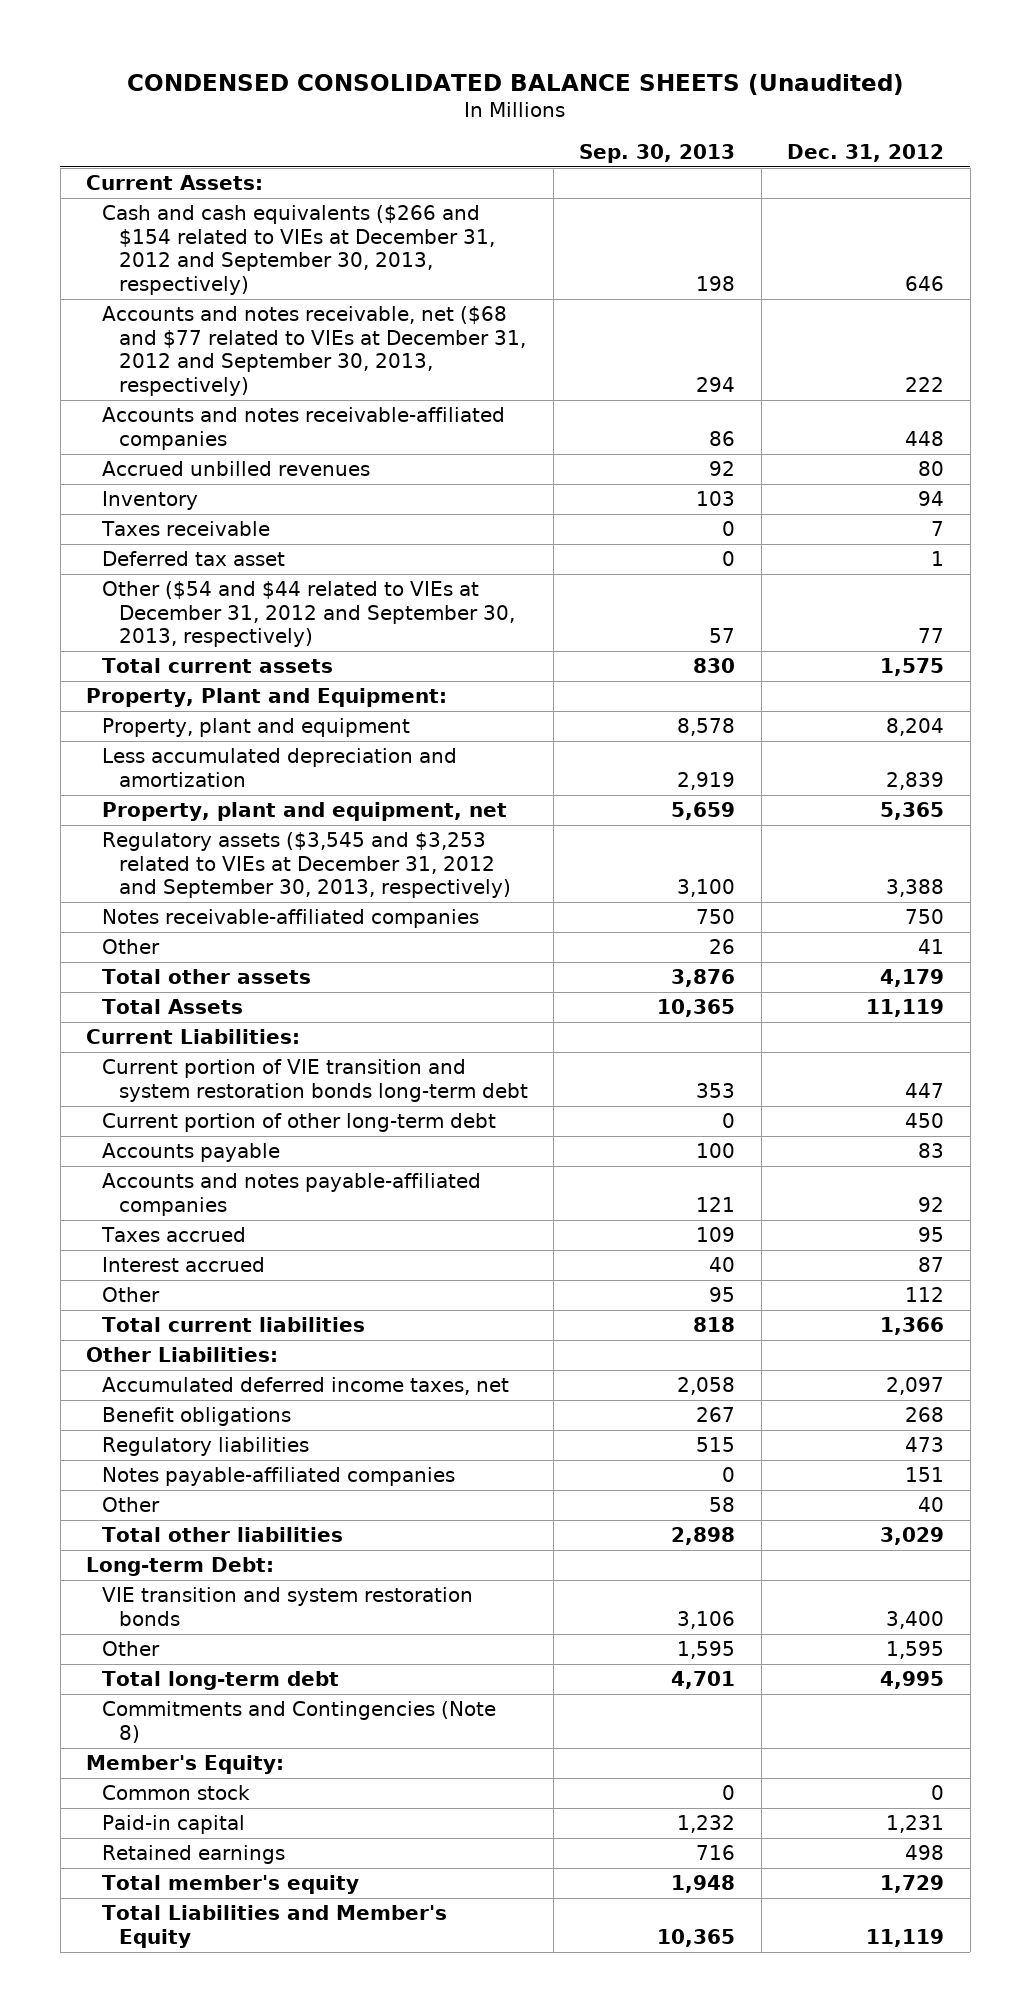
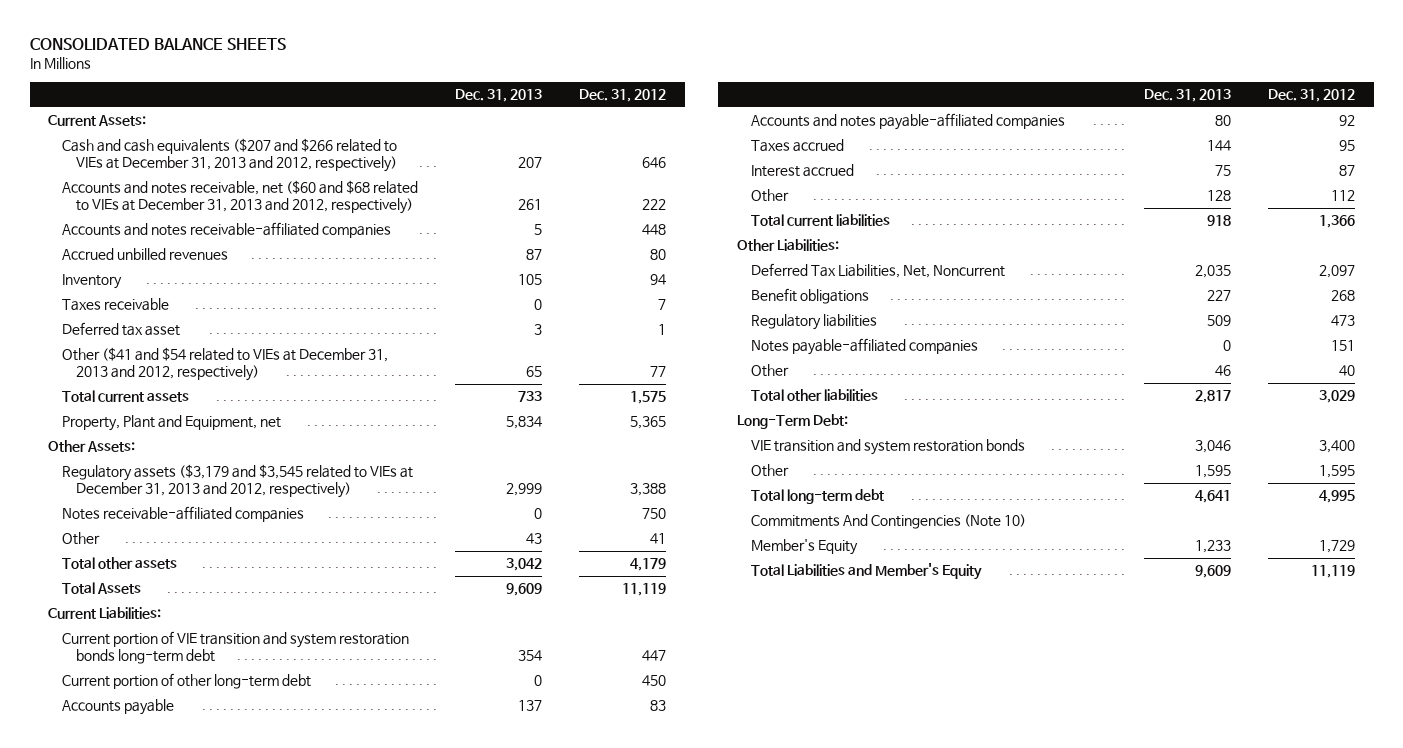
[127,73,905,95] CONDENSED CONSOLIDATED BALANCE SHEETS (Unaudited) -> [29,38,286,51] CONSOLIDATED BALANCE SHEETS
[579,143,736,163] Sep. 30, 2013 -> none
none -> [455,89,543,103] Dec. 31, 2013
[102,205,495,295] Cash and cash equivalents ($266 and $154 related to VIEs at December 31, 2012 and September 30, 2013, respectively) -> [61,138,397,173] Cash and cash equivalents ($207 and $266 related to VIEs at December 31, 2013 and 2012, respectively)
[102,306,526,396] Accounts and notes receivable, net ($68 and $77 related to VIEs at December 31, 2012 and September 30, 2013, respectively) -> [61,180,418,215] Accounts and notes receivable, net ($60 and $68 related to VIEs at December 31, 2013 and 2012, respectively)
[102,581,515,648] Other ($54 and $44 related to VIEs at December 31, 2012 and September 30, 2013, respectively) -> [61,347,388,382] Other ($41 and $54 related to VIEs at December 31, 2013 and 2012, respectively)
[86,688,448,708] Property, Plant and Equipment: -> none
[102,718,411,738] Property, plant and equipment -> none
[102,748,458,787] Less accumulated depreciation and amortization -> none
[102,802,508,822] Property, plant and equipment, net -> [61,415,281,432] Property, Plant and Equipment, net
none -> [48,440,136,453] Other Assets:
[102,832,511,899] Regulatory assets ($3,545 and $3,253 related to VIEs at December 31, 2012 and September 30, 2013, respectively) -> [61,464,413,499] Regulatory assets ($3,179 and $3,545 related to VIEs at December 31, 2013 and 2012, respectively)
[102,1377,510,1396] Accumulated deferred income taxes, net -> [750,263,1005,279] Deferred Tax Liabilities, Net, Noncurrent
[86,1557,275,1577] Long-term Debt: -> [736,414,848,430] Long-Term Debt:
[86,1755,285,1775] Member's Equity: -> none
[102,1785,251,1801] Common stock -> none
[102,1815,246,1835] Paid-in capital -> none
[102,1845,286,1865] Retained earnings -> none
[102,1701,497,1743] Commitments and Contingencies (Note 8) -> [750,514,1026,530] Commitments And Contingencies (Note 10)
[102,1875,360,1895] Total member's equity -> [750,539,858,556] Member's Equity

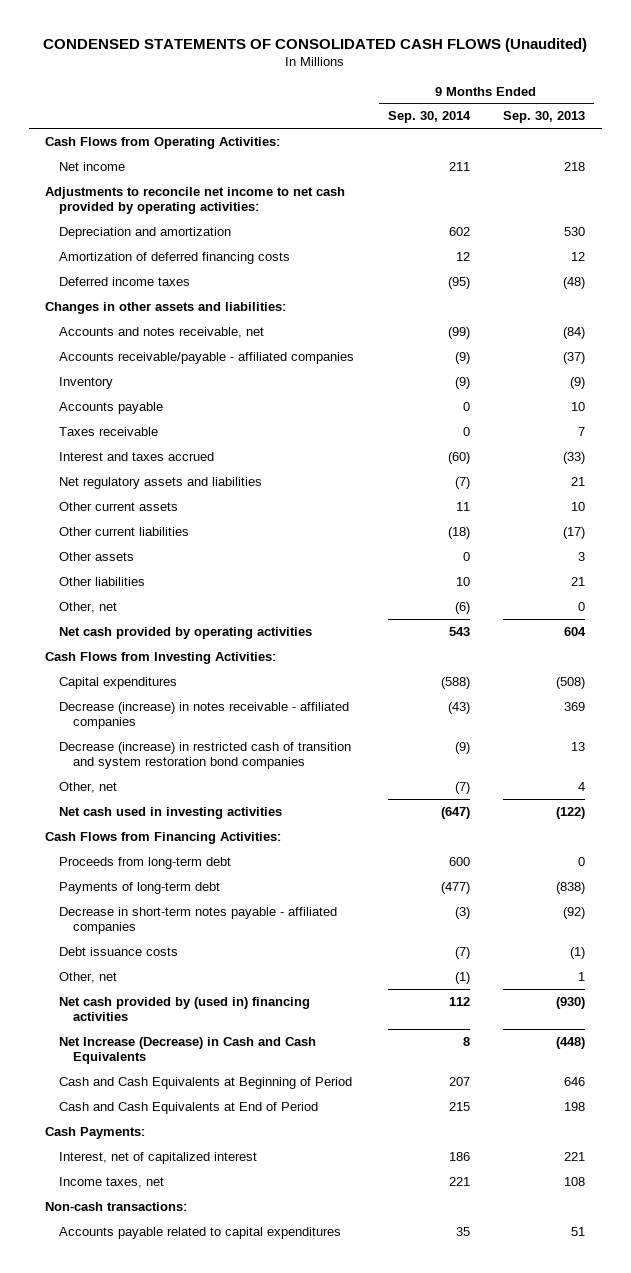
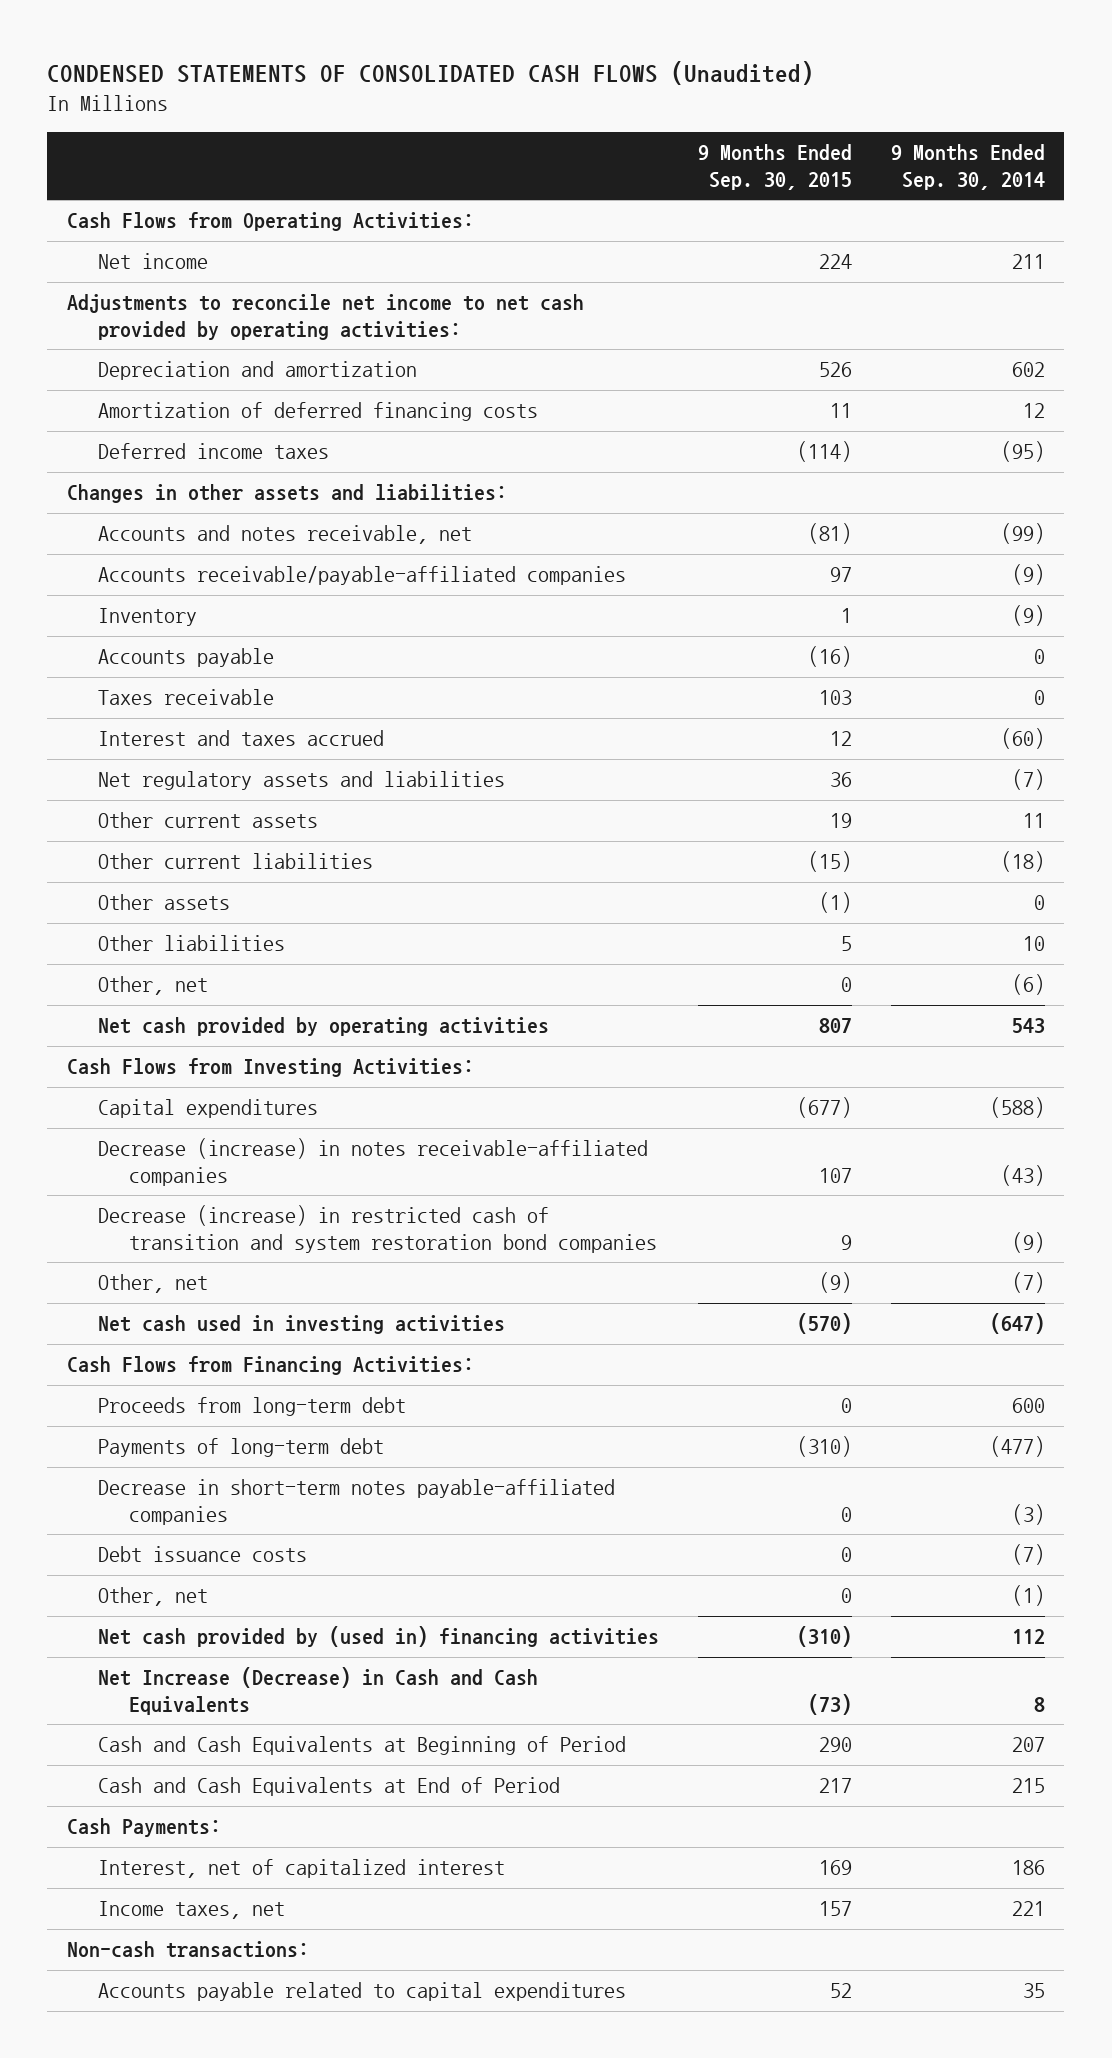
[503,111,586,124] Sep. 30, 2013 -> none
none -> [697,144,852,190] 9 Months Ended Sep. 30, 2015
[59,351,355,364] Accounts receivable/payable - affiliated companies -> [98,566,627,586] Accounts receivable/payable-affiliated companies
[59,701,350,730] Decrease (increase) in notes receivable - affiliated companies -> [98,1138,649,1186] Decrease (increase) in notes receivable-affiliated companies
[59,906,338,935] Decrease in short-term notes payable - affiliated companies -> [98,1479,616,1525] Decrease in short-term notes payable-affiliated companies

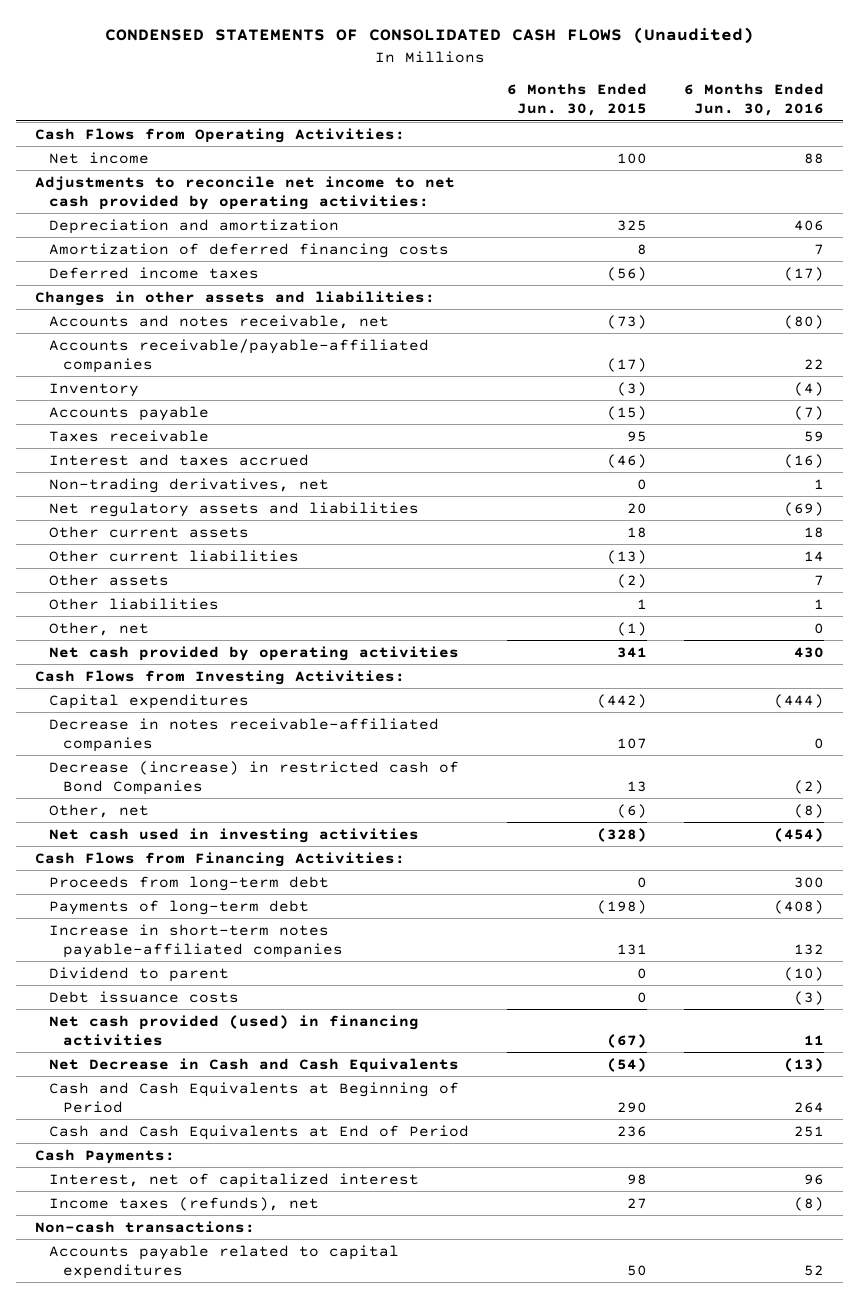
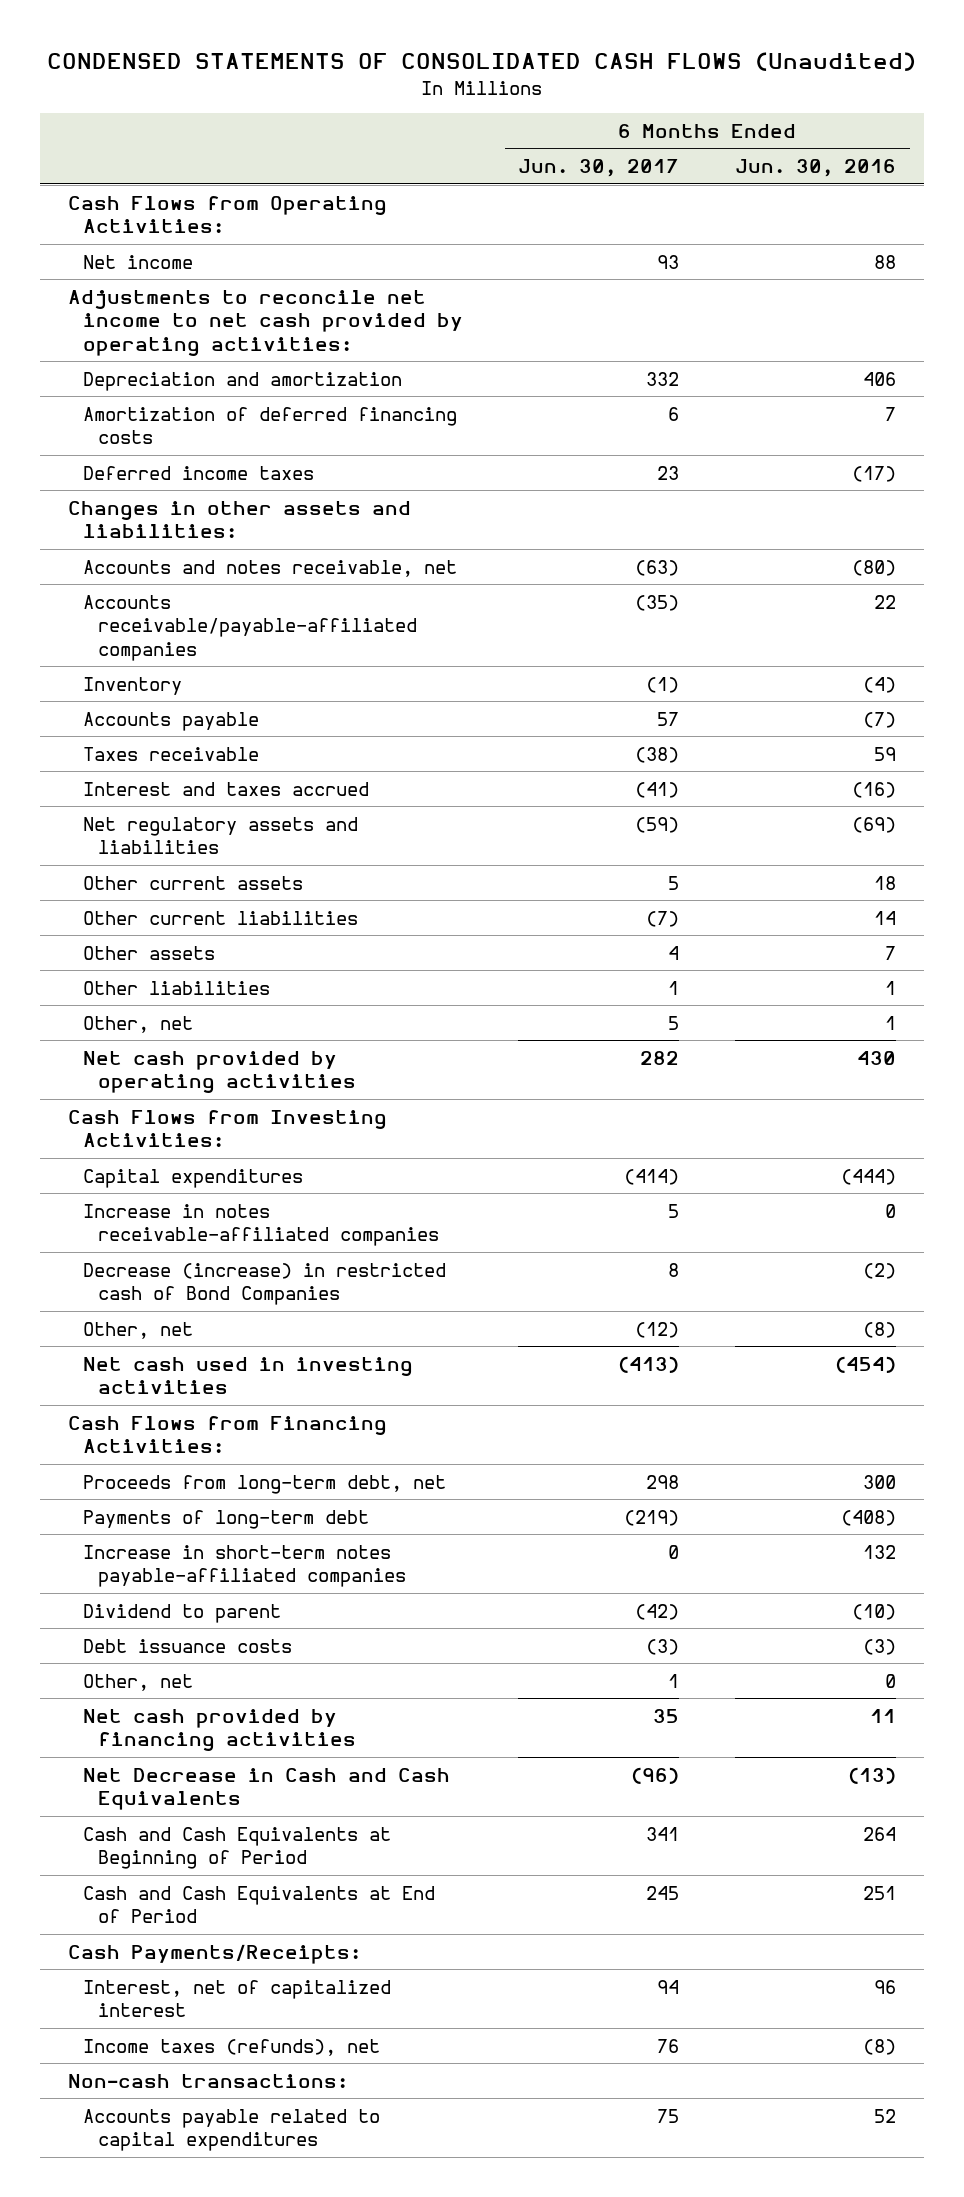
[506,83,647,117] 6 Months Ended Jun. 30, 2015 -> none
none -> [518,159,680,178] Jun. 30, 2017
[48,477,329,493] Non-trading derivatives, net -> none
none -> [82,1015,193,1033] Other, net
[48,717,439,752] Decrease in notes receivable-affiliated companies -> [82,1203,439,1247] Increase in notes receivable-affiliated companies
[48,875,329,891] Proceeds from long-term debt -> [82,1474,446,1494] Proceeds from long-term debt, net
[48,621,149,636] Other, net -> [82,1673,193,1691] Other, net
[48,1014,419,1046] Net cash provided (used) in financing activities -> [82,1708,356,1752] Net cash provided by financing activities
[34,1148,175,1164] Cash Payments: -> [68,1943,362,1964] Cash Payments/Receipts:

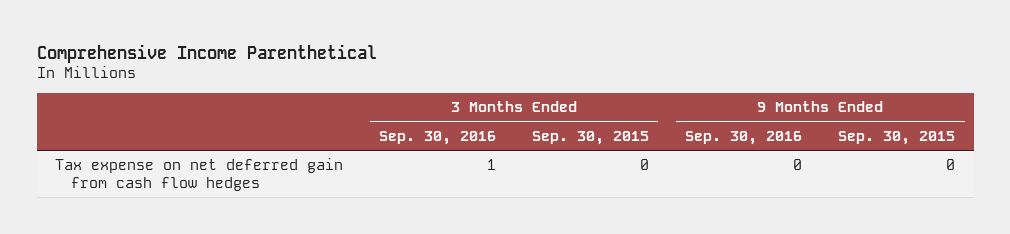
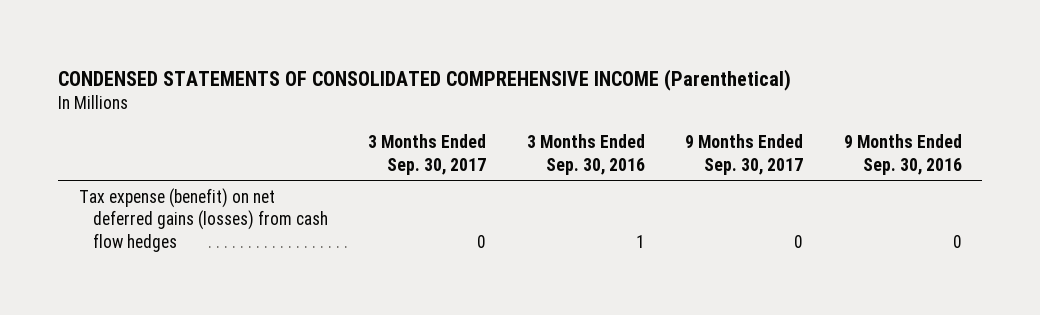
[36,43,377,63] Comprehensive Income Parenthetical -> [58,68,792,91] CONDENSED STATEMENTS OF CONSOLIDATED COMPREHENSIVE INCOME (Parenthetical)
[532,130,650,145] Sep. 30, 2015 -> none
[838,130,956,145] Sep. 30, 2015 -> none
none -> [368,134,487,175] 3 Months Ended Sep. 30, 2017
none -> [685,134,804,175] 9 Months Ended Sep. 30, 2017
[54,158,343,192] Tax expense on net deferred gain from cash flow hedges -> [78,187,328,252] Tax expense (benefit) on net deferred gains (losses) from cash flow hedges

